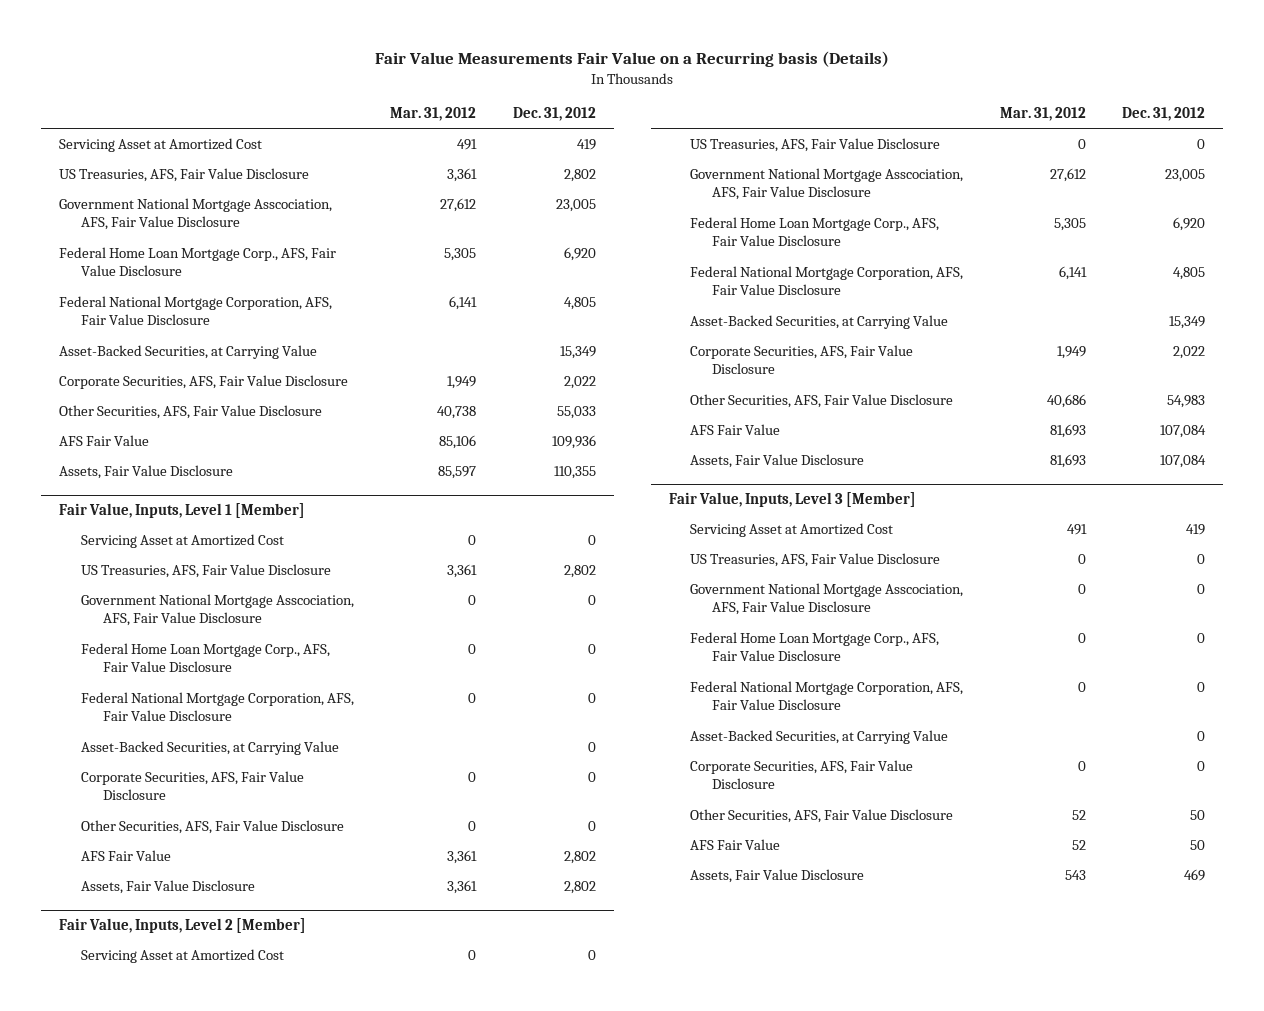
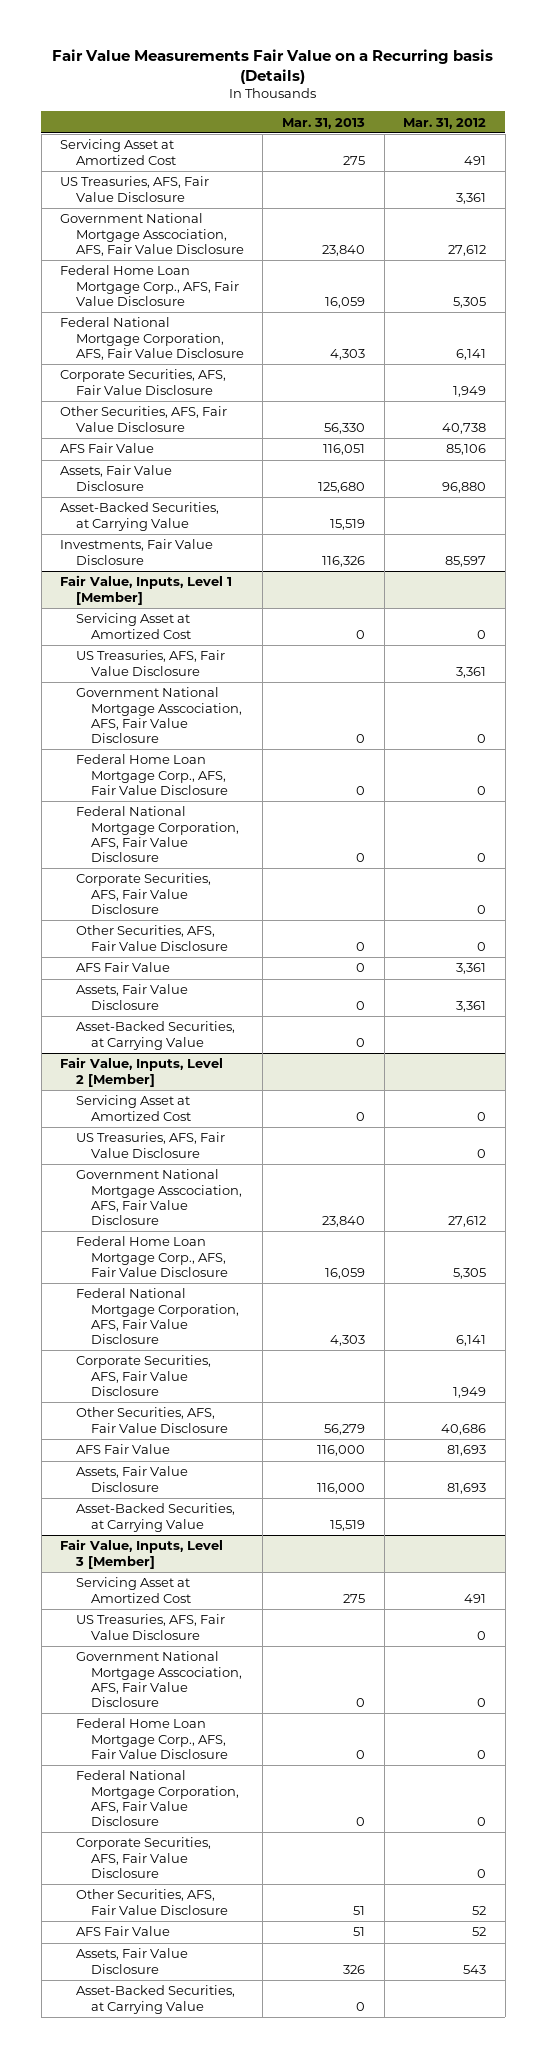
[512,107,596,122] Dec. 31, 2012 -> none
none -> [281,117,365,129] Mar. 31, 2013
[438,466,477,480] 85,597 -> [442,481,487,493] 96,880
[59,345,318,360] Asset-Backed Securities, at Carrying Value -> [60,502,220,531] Asset-Backed Securities, at Carrying Value
none -> [60,539,214,565] Investments, Fair Value Disclosure
[80,741,339,756] Asset-Backed Securities, at Carrying Value -> [75,1021,235,1050] Asset-Backed Securities, at Carrying Value
[690,315,949,330] Asset-Backed Securities, at Carrying Value -> [75,1503,235,1532] Asset-Backed Securities, at Carrying Value
[690,730,949,745] Asset-Backed Securities, at Carrying Value -> [75,1985,235,2014] Asset-Backed Securities, at Carrying Value

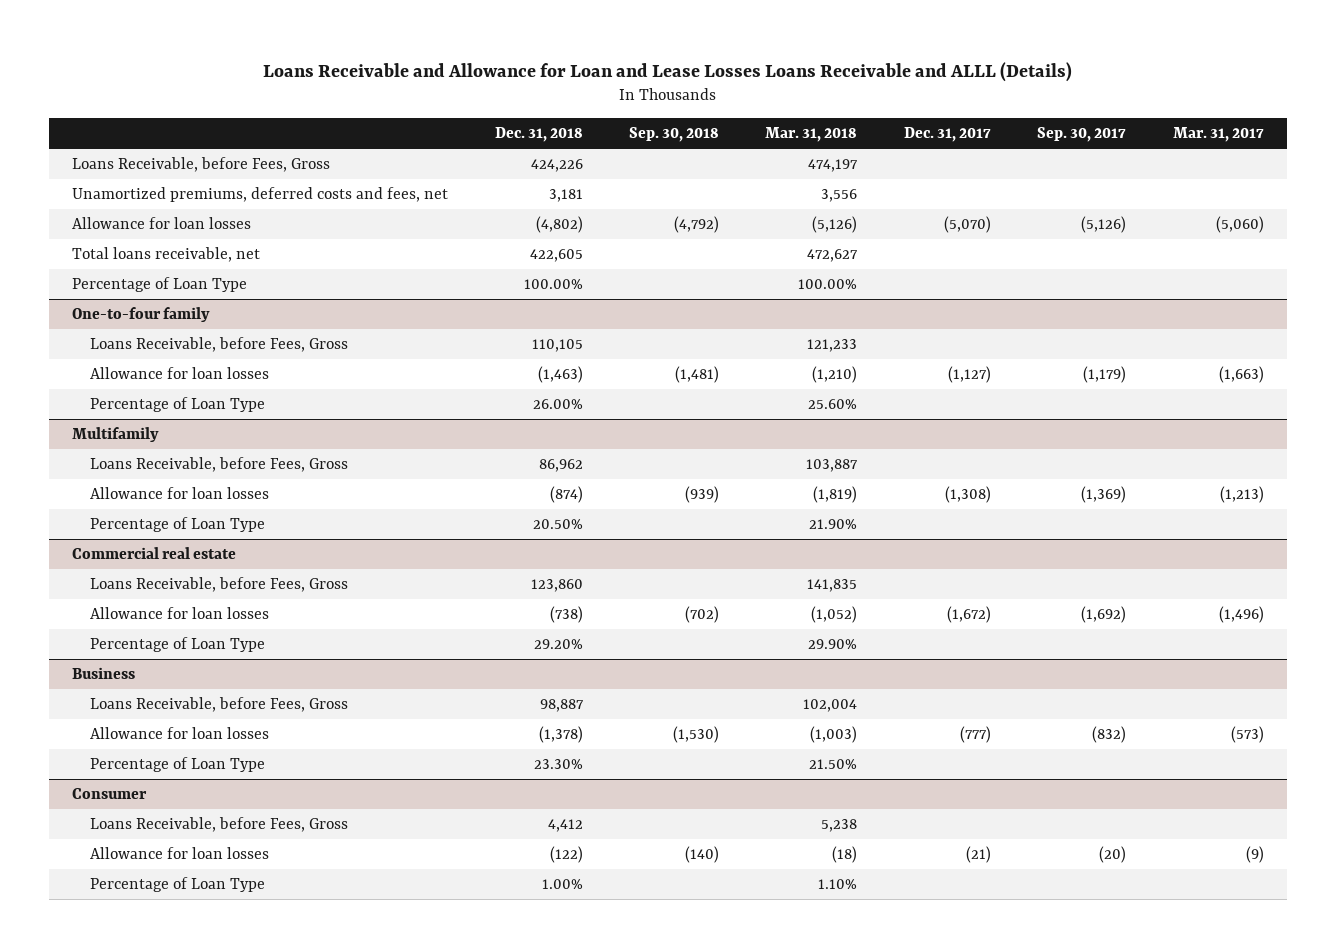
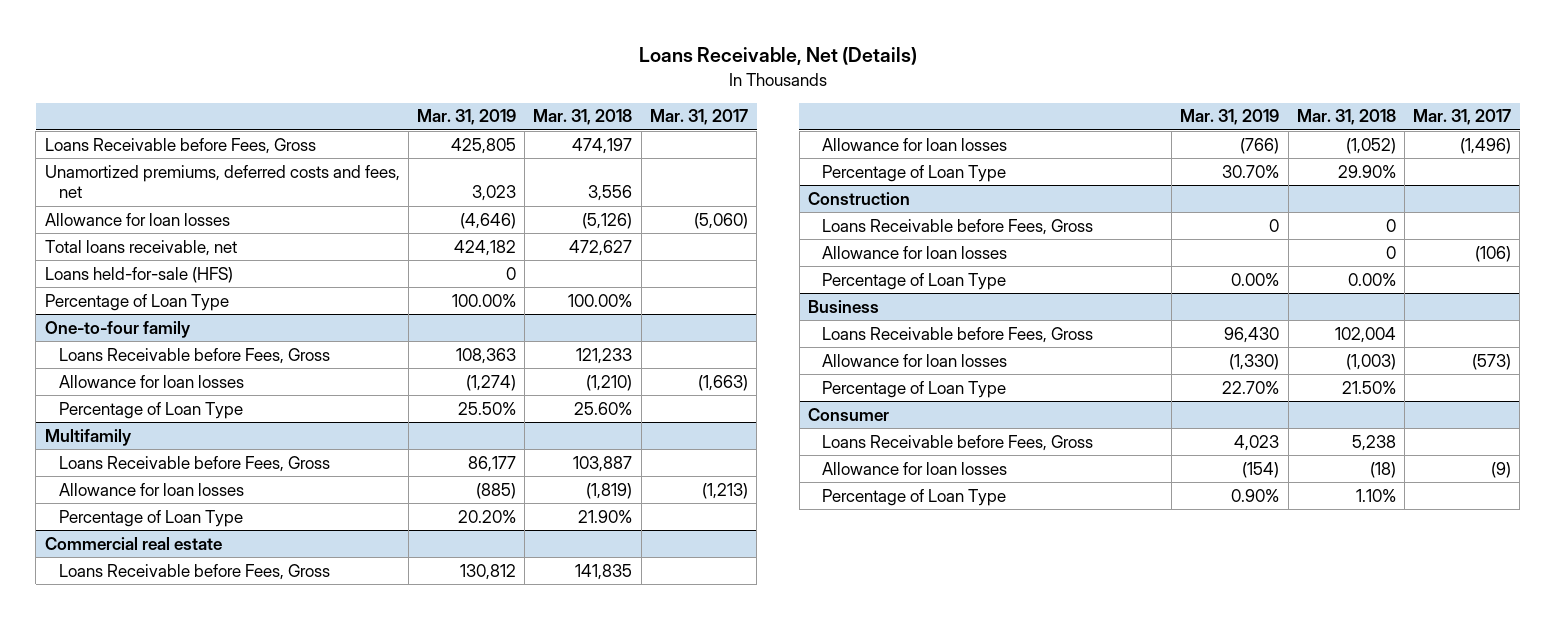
[262,61,1072,82] Loans Receivable and Allowance for Loan and Lease Losses Loans Receivable and ALLL (Details) -> [638,47,917,66] Loans Receivable, Net (Details)
[494,127,583,143] Dec. 31, 2018 -> none
[629,127,720,143] Sep. 30, 2018 -> none
[903,127,991,143] Dec. 31, 2017 -> none
[1037,127,1127,143] Sep. 30, 2017 -> none
none -> [417,109,517,126] Mar. 31, 2019
[72,157,331,173] Loans Receivable, before Fees, Gross -> [44,137,316,154] Loans Receivable before Fees, Gross
none -> [44,266,233,283] Loans held-for-sale (HFS)
[89,337,348,353] Loans Receivable, before Fees, Gross -> [59,347,331,364] Loans Receivable before Fees, Gross
[89,457,348,473] Loans Receivable, before Fees, Gross -> [59,455,331,472] Loans Receivable before Fees, Gross
[89,577,348,593] Loans Receivable, before Fees, Gross -> [59,563,331,580] Loans Receivable before Fees, Gross
none -> [808,191,911,205] Construction
none -> [822,218,1094,235] Loans Receivable before Fees, Gross
none -> [822,245,1008,259] Allowance for loan losses
none -> [822,272,1007,290] Percentage of Loan Type
[89,697,348,713] Loans Receivable, before Fees, Gross -> [822,326,1094,343] Loans Receivable before Fees, Gross
[89,817,348,833] Loans Receivable, before Fees, Gross -> [822,434,1094,451] Loans Receivable before Fees, Gross

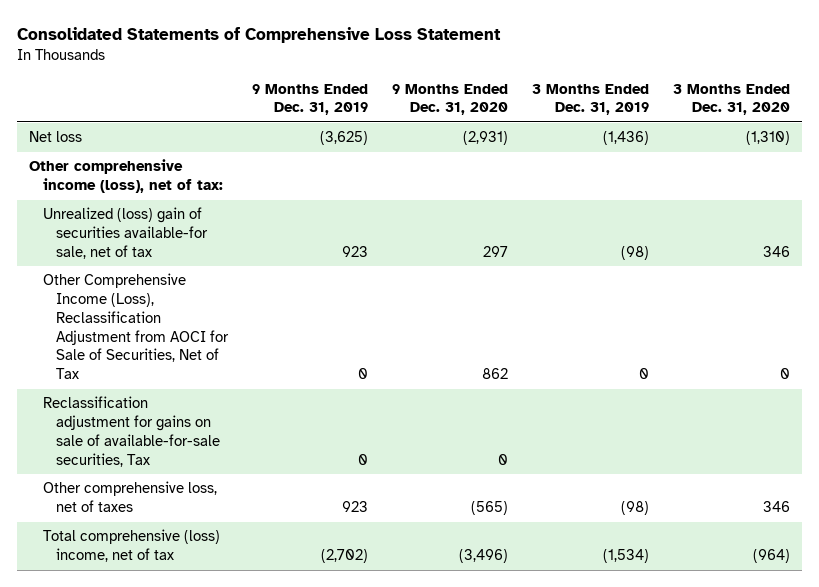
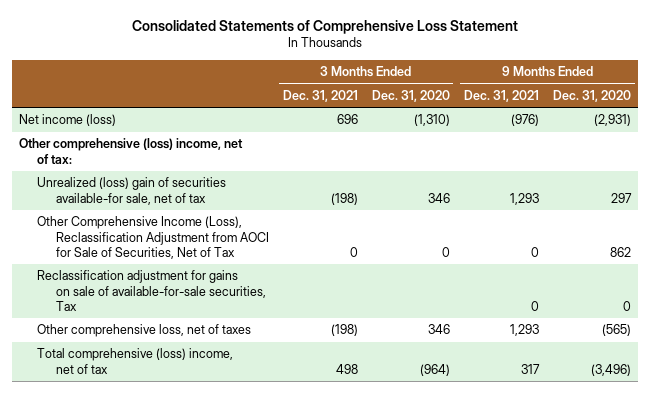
[252,83,369,116] 9 Months Ended Dec. 31, 2019 -> none
[531,83,649,116] 3 Months Ended Dec. 31, 2019 -> none
none -> [282,89,358,102] Dec. 31, 2021
none -> [463,89,539,102] Dec. 31, 2021
[29,131,83,143] Net loss -> [18,114,116,127] Net income (loss)
[29,159,223,194] Other comprehensive income (loss), net of tax: -> [18,138,243,164] Other comprehensive (loss) income, net of tax:

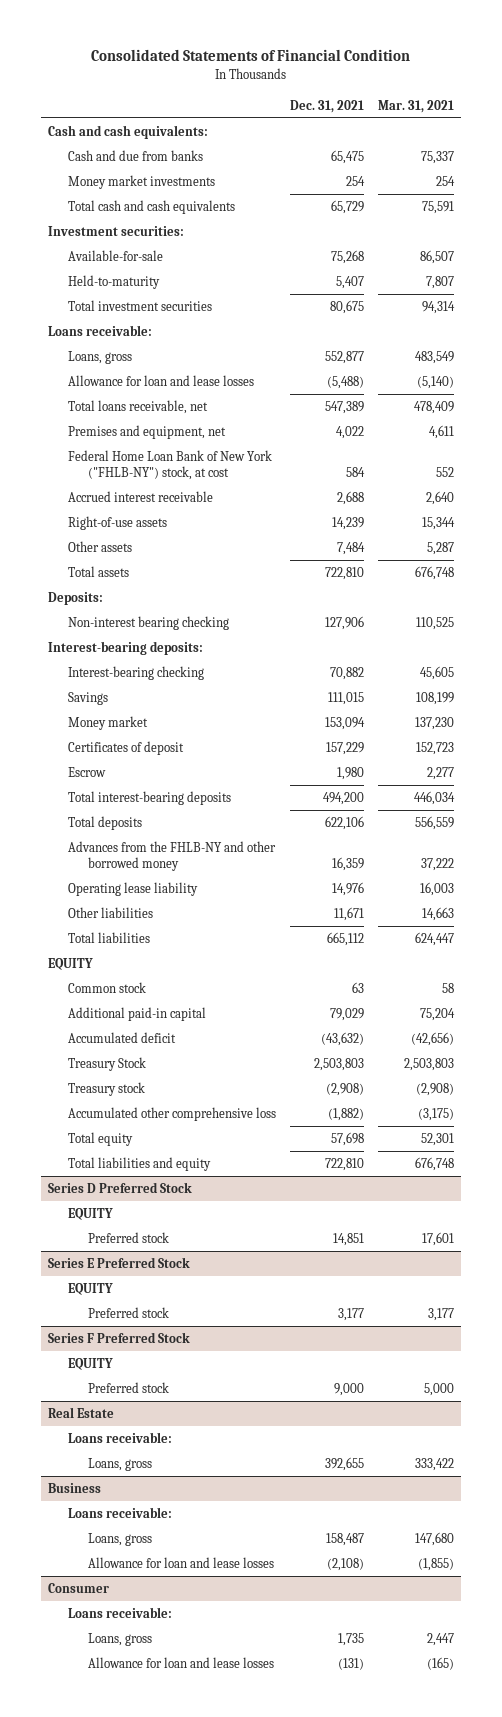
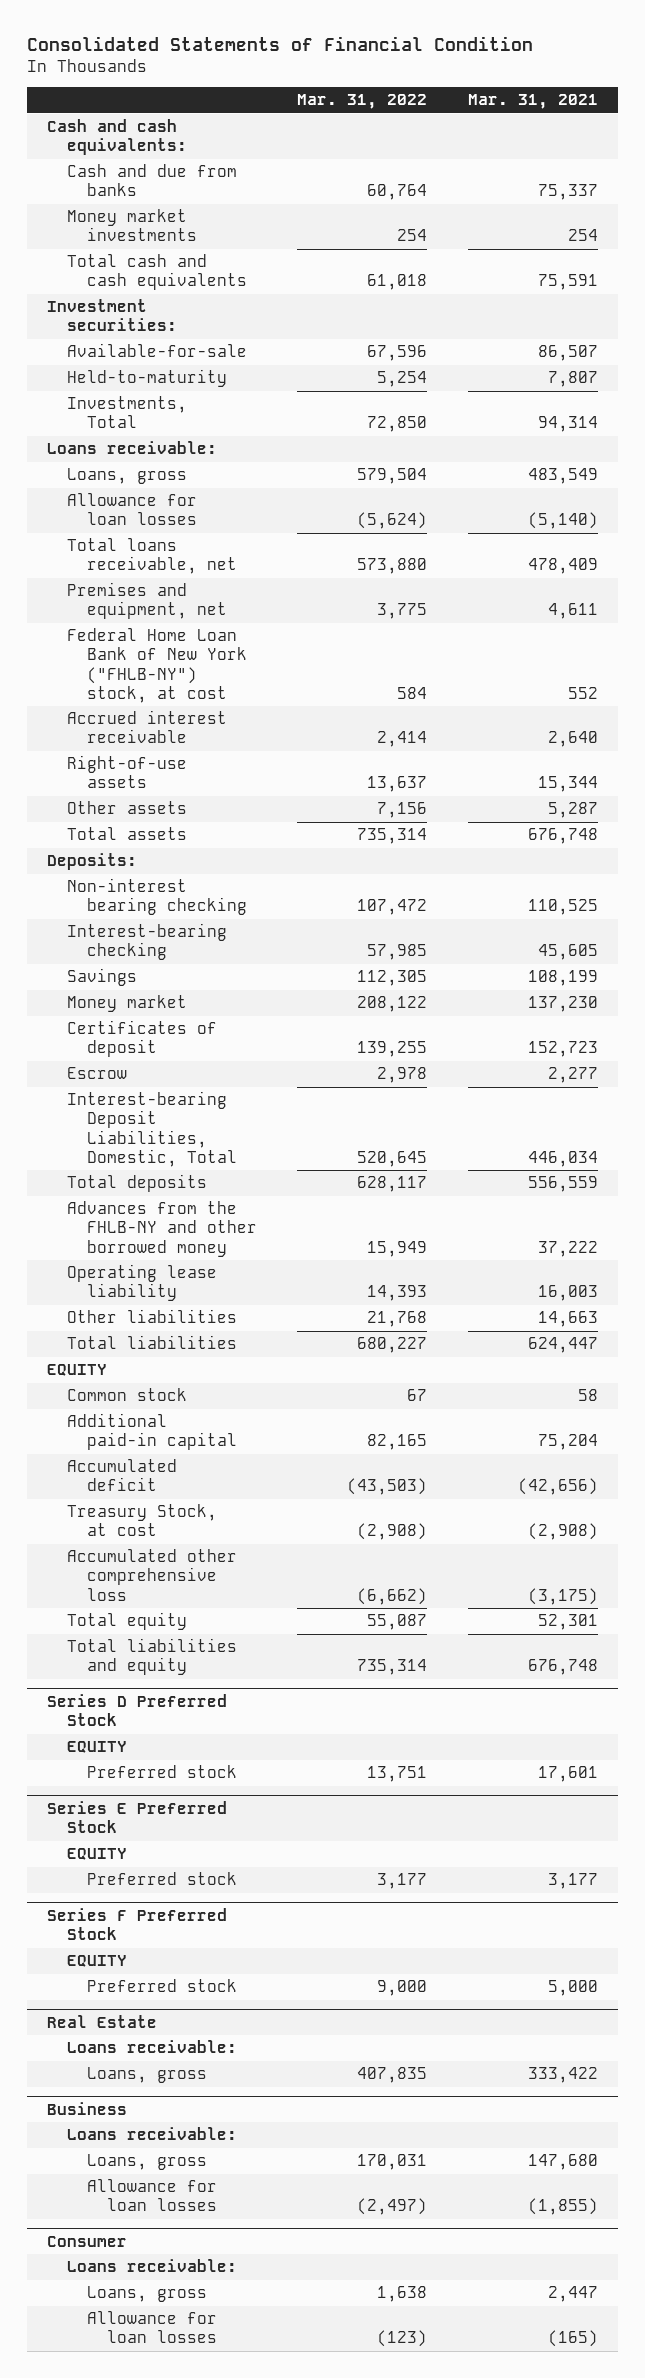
[289,99,364,113] Dec. 31, 2021 -> none
none -> [297,94,428,110] Mar. 31, 2022
[67,300,212,312] Total investment securities -> [66,396,187,429] Investments, Total
[67,375,254,387] Allowance for loan and lease losses -> [66,493,197,526] Allowance for loan losses
[47,641,203,656] Interest-bearing deposits: -> none
[67,791,231,806] Total interest-bearing deposits -> [66,1091,237,1167] Interest-bearing Deposit Liabilities, Domestic, Total
[67,1057,146,1072] Treasury Stock -> none
[67,1082,145,1097] Treasury stock -> [66,1504,217,1537] Treasury Stock, at cost
[87,1557,274,1569] Allowance for loan and lease losses -> [86,2179,217,2212] Allowance for loan losses
[87,1657,274,1669] Allowance for loan and lease losses -> [86,2311,217,2344] Allowance for loan losses

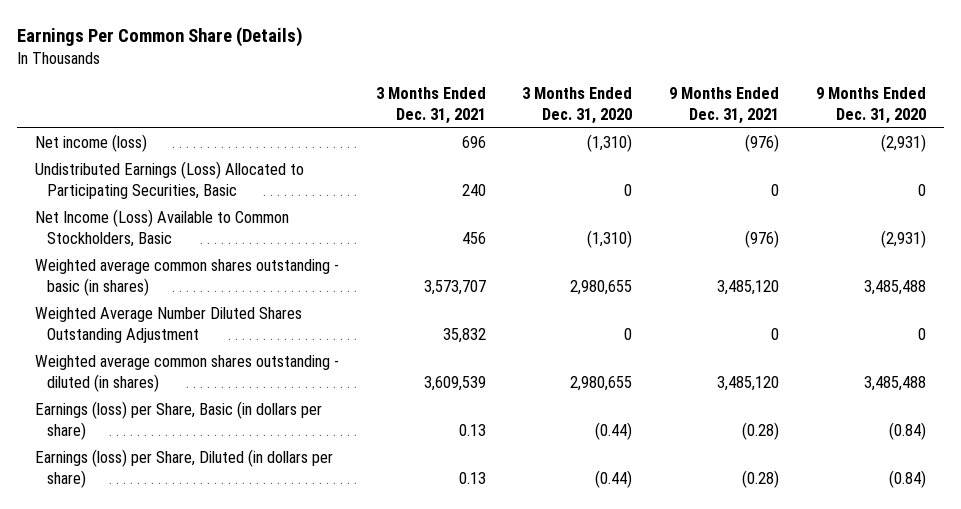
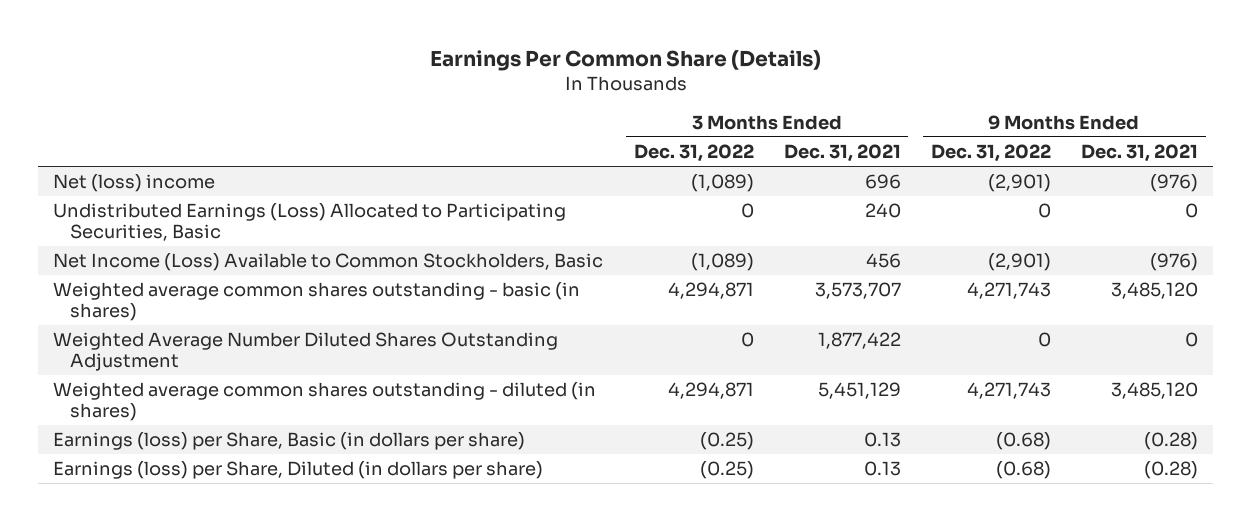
[522,87,633,124] 3 Months Ended Dec. 31, 2020 -> none
[815,87,926,124] 9 Months Ended Dec. 31, 2020 -> none
none -> [633,144,754,163] Dec. 31, 2022
none -> [930,144,1051,163] Dec. 31, 2022
[34,134,147,153] Net income (loss) -> [53,174,216,193] Net (loss) income
[442,327,486,343] 35,832 -> [817,332,901,350] 1,877,422
[423,375,486,391] 3,609,539 -> [817,382,901,400] 5,451,129

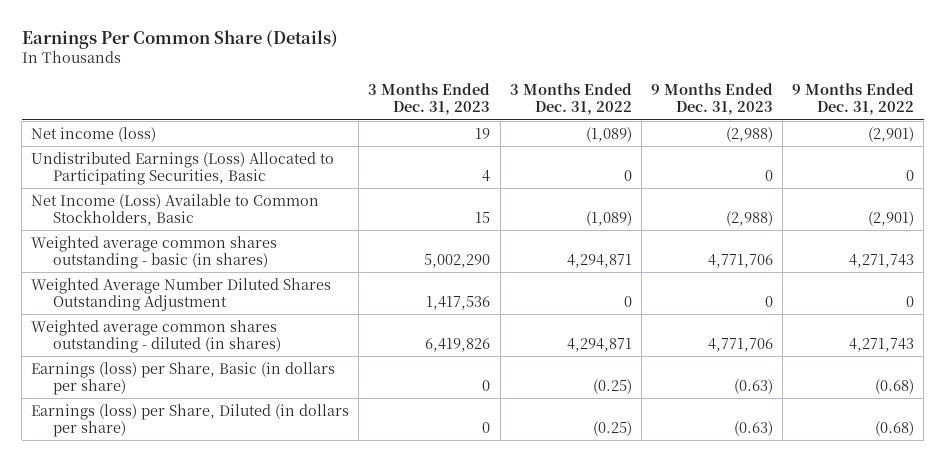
[783,144,901,163] Dec. 31, 2021 -> none
[1081,144,1199,163] Dec. 31, 2021 -> none
none -> [368,83,491,116] 3 Months Ended Dec. 31, 2023
none -> [651,83,774,116] 9 Months Ended Dec. 31, 2023
[53,174,216,193] Net (loss) income -> [31,126,157,142] Net income (loss)

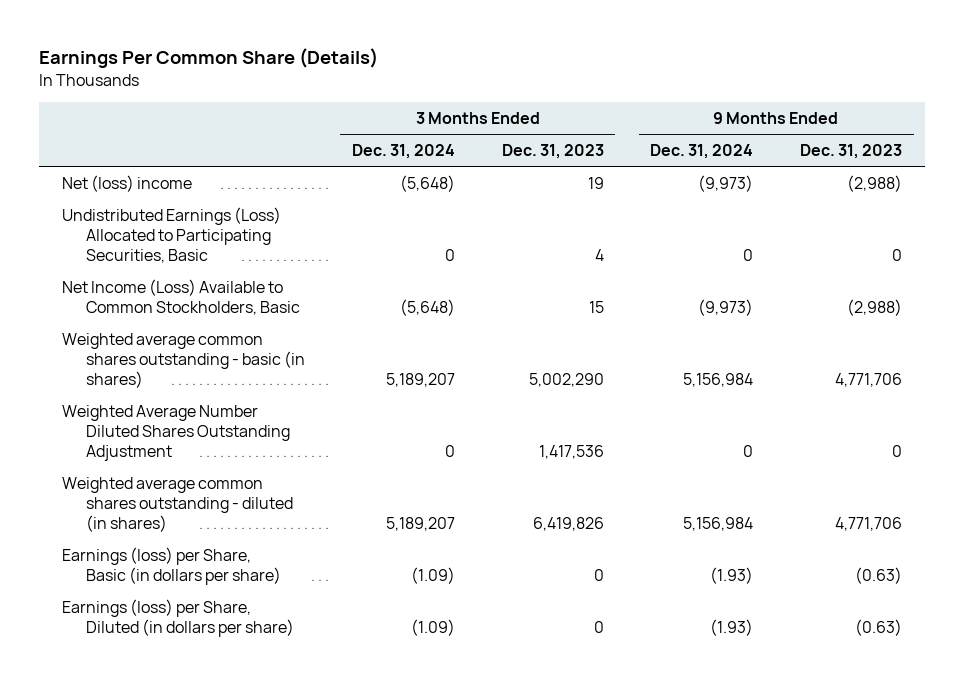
[509,83,632,116] 3 Months Ended Dec. 31, 2022 -> none
[792,83,915,116] 9 Months Ended Dec. 31, 2022 -> none
none -> [351,144,455,160] Dec. 31, 2024
none -> [650,144,754,160] Dec. 31, 2024
[31,126,157,142] Net income (loss) -> [61,175,192,193] Net (loss) income

